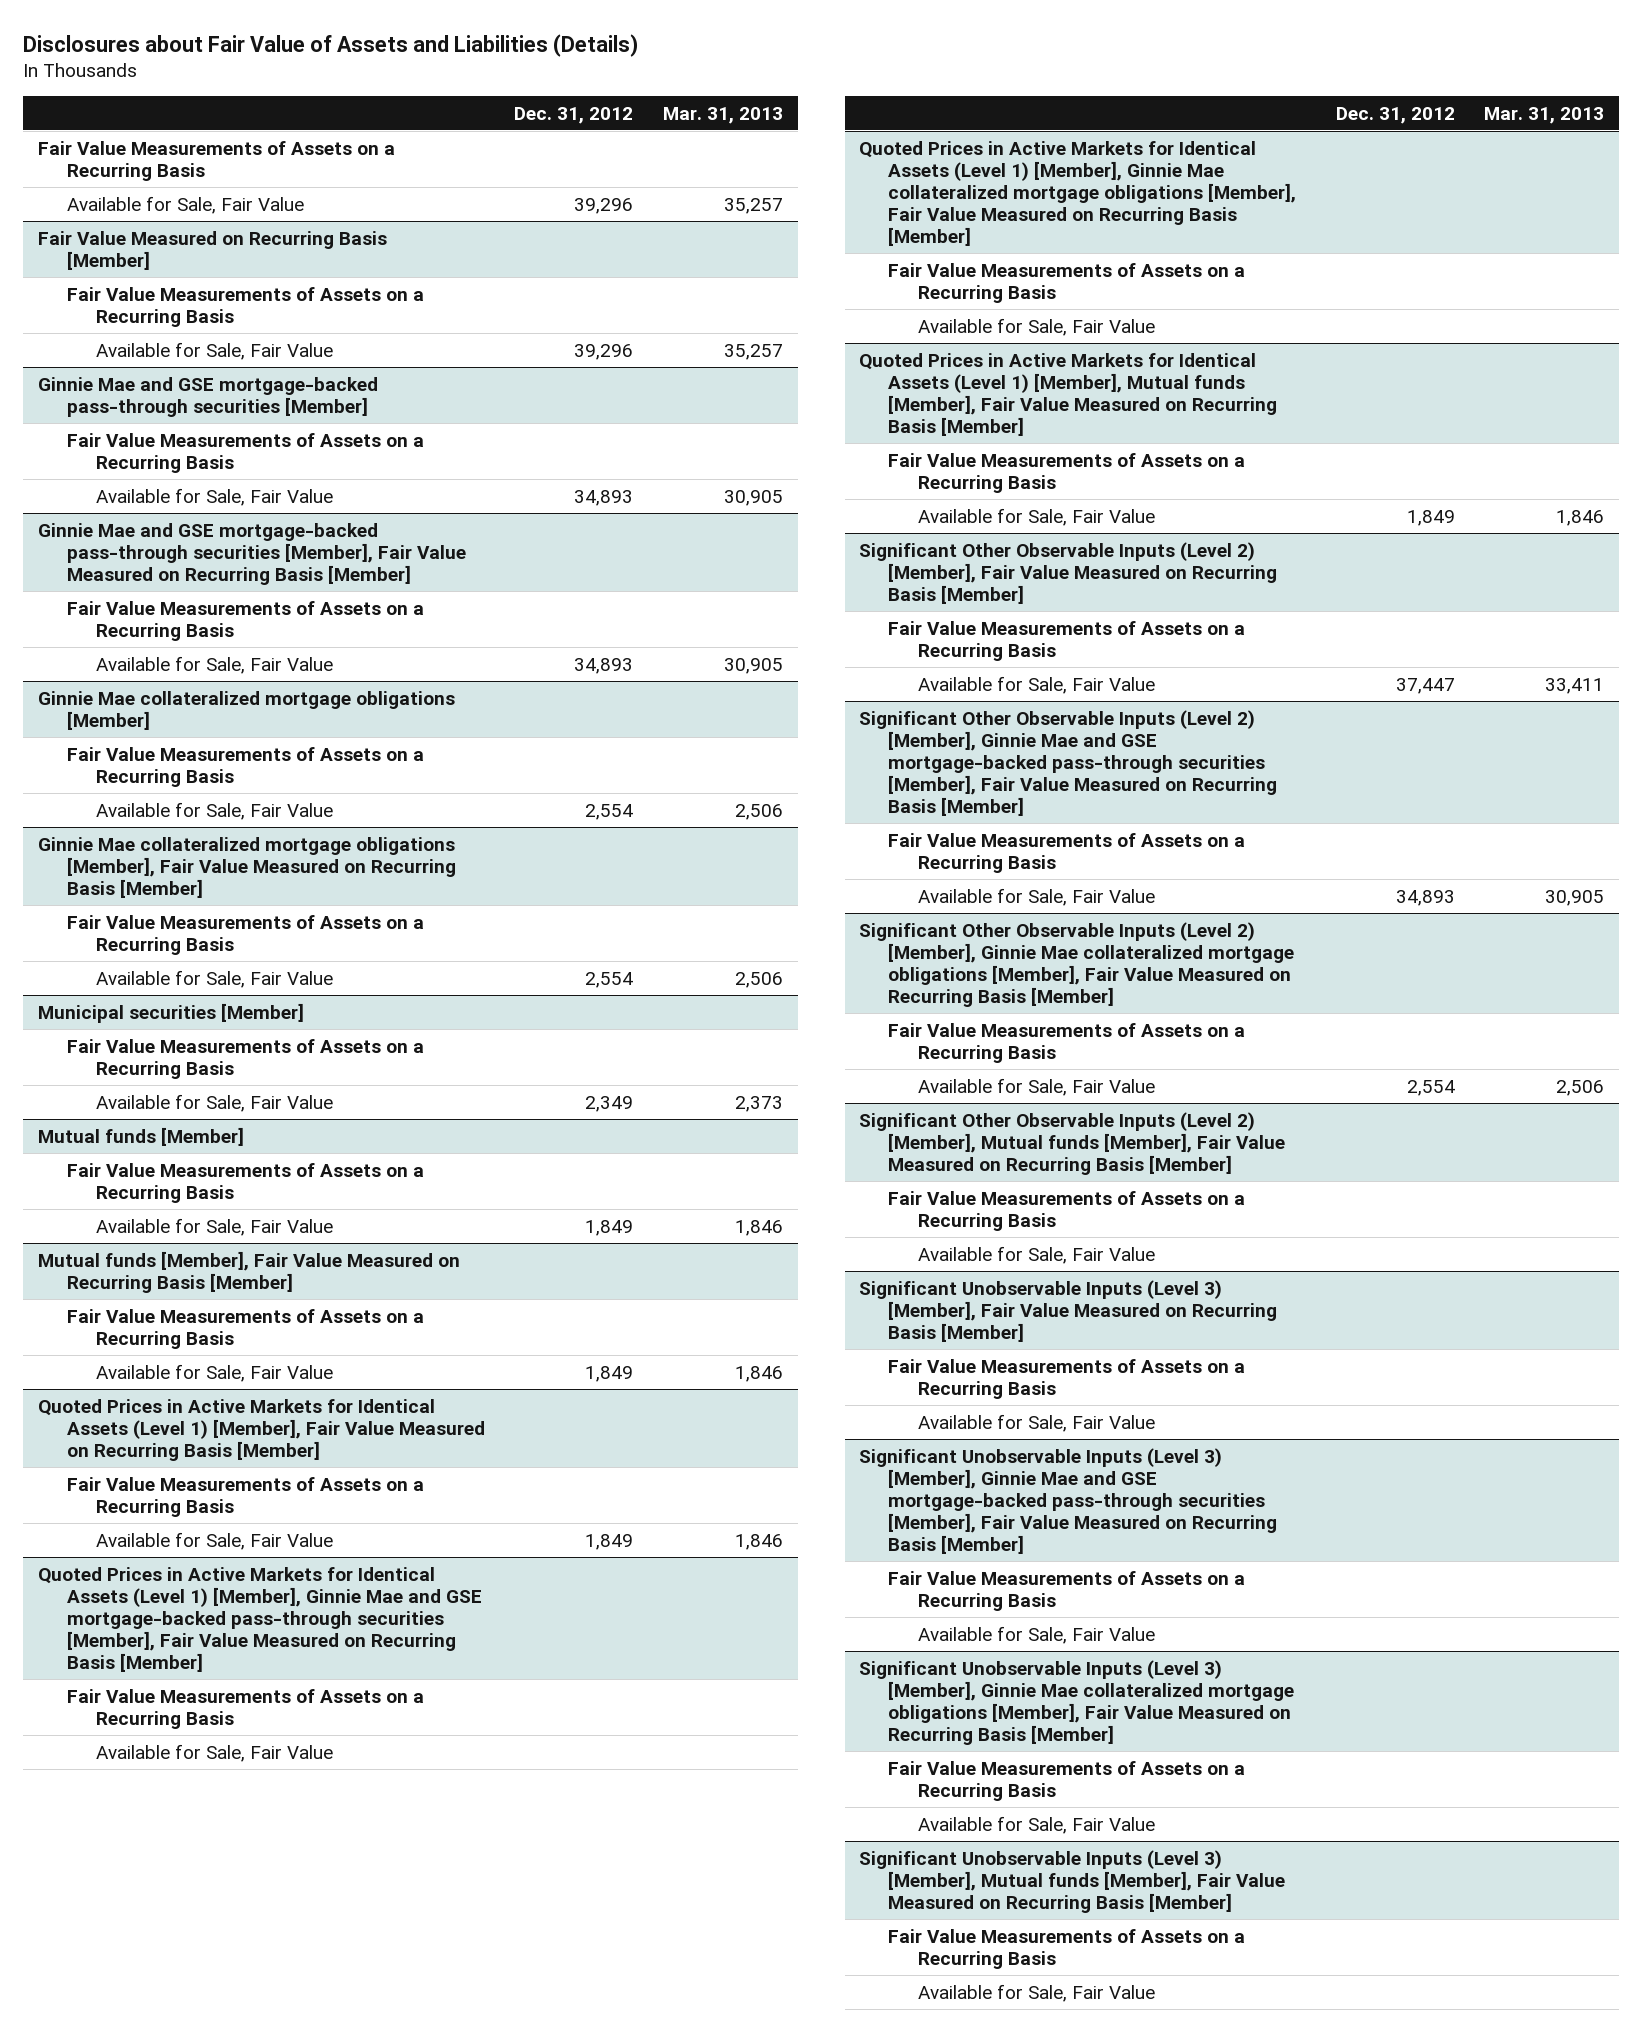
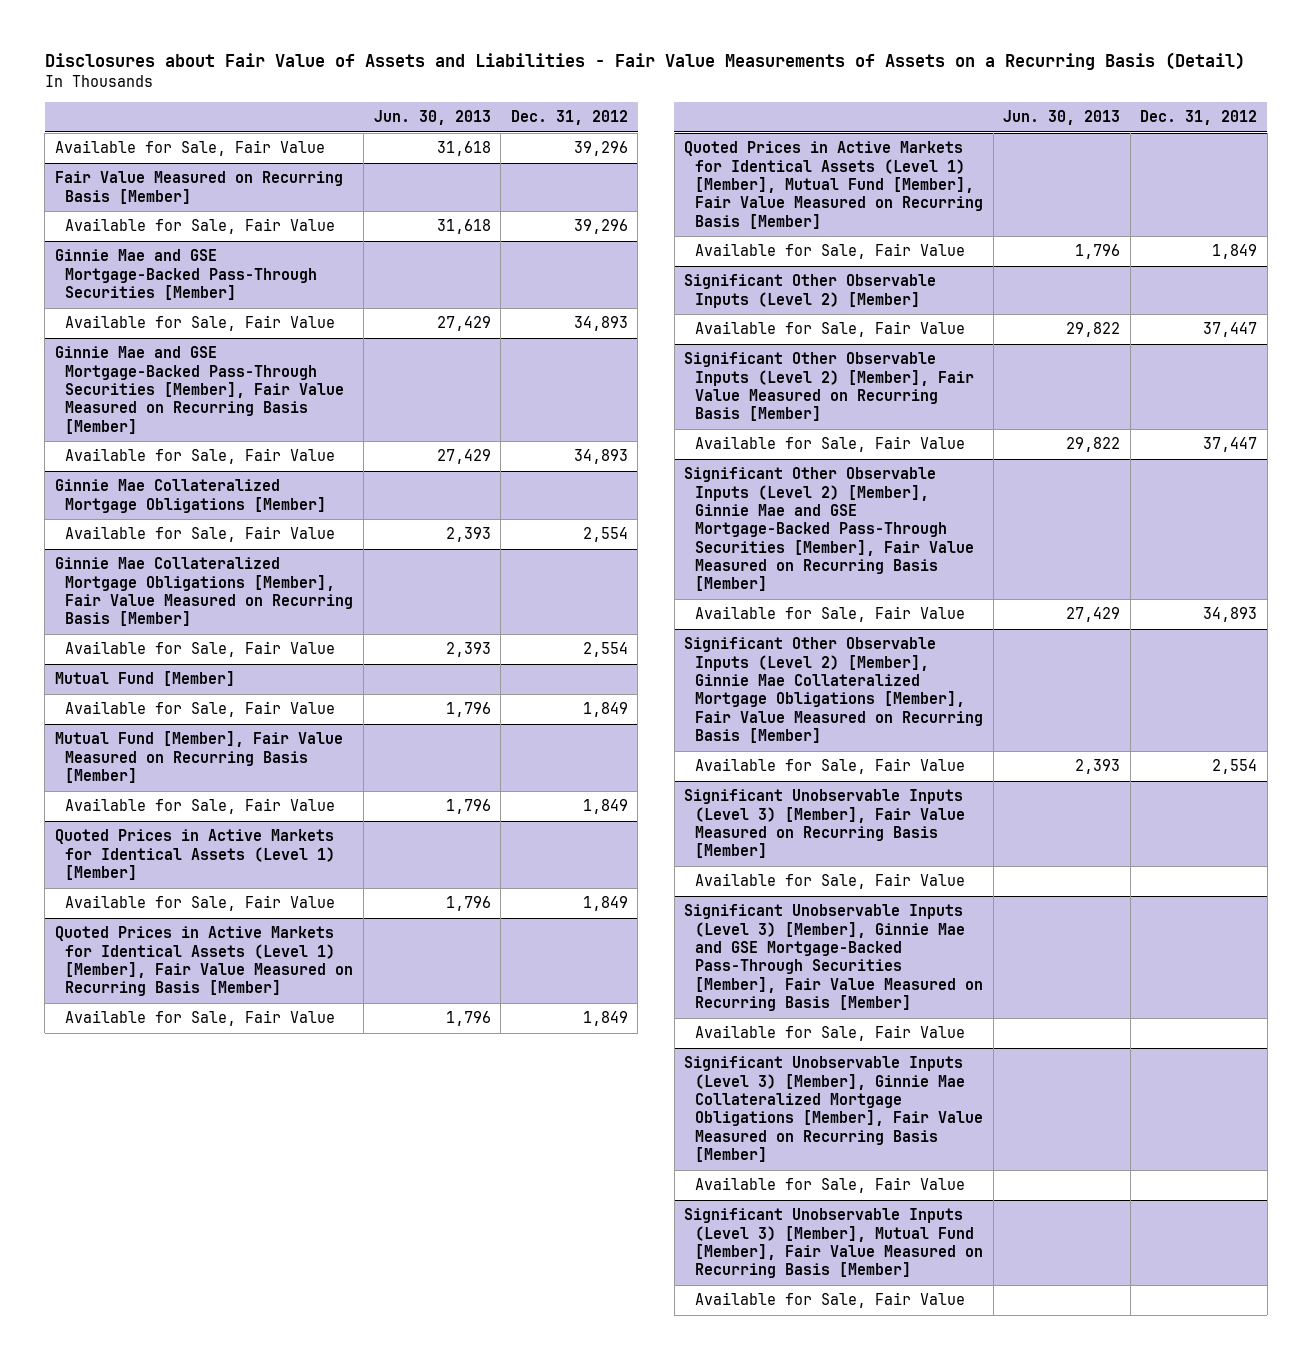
[23,34,639,58] Disclosures about Fair Value of Assets and Liabilities (Details) -> [44,52,1245,71] Disclosures about Fair Value of Assets and Liabilities - Fair Value Measurements of Assets on a Recurring Basis (Detail)
[662,106,783,124] Mar. 31, 2013 -> none
none -> [373,110,491,126] Jun. 30, 2013
[37,140,395,181] Fair Value Measurements of Assets on a Recurring Basis -> none
[66,286,424,327] Fair Value Measurements of Assets on a Recurring Basis -> none
[66,432,424,473] Fair Value Measurements of Assets on a Recurring Basis -> none
[37,376,378,417] Ginnie Mae and GSE mortgage-backed pass-through securities [Member] -> [54,249,318,301] Ginnie Mae and GSE Mortgage-Backed Pass-Through Securities [Member]
[66,600,424,641] Fair Value Measurements of Assets on a Recurring Basis -> none
[37,522,466,585] Ginnie Mae and GSE mortgage-backed pass-through securities [Member], Fair Value Measured on Recurring Basis [Member] -> [54,346,345,434] Ginnie Mae and GSE Mortgage-Backed Pass-Through Securities [Member], Fair Value Measured on Recurring Basis [Member]
[66,746,424,787] Fair Value Measurements of Assets on a Recurring Basis -> none
[37,690,455,730] Ginnie Mae collateralized mortgage obligations [Member] -> [54,479,327,513] Ginnie Mae Collateralized Mortgage Obligations [Member]
[66,914,424,955] Fair Value Measurements of Assets on a Recurring Basis -> none
[37,836,456,898] Ginnie Mae collateralized mortgage obligations [Member], Fair Value Measured on Recurring Basis [Member] -> [54,557,354,627] Ginnie Mae Collateralized Mortgage Obligations [Member], Fair Value Measured on Recurring Basis [Member]
[37,1002,304,1023] Municipal securities [Member] -> none
[66,1038,424,1079] Fair Value Measurements of Assets on a Recurring Basis -> none
[96,1093,334,1112] Available for Sale, Fair Value -> none
[66,1162,424,1203] Fair Value Measurements of Assets on a Recurring Basis -> none
[37,1126,244,1146] Mutual funds [Member] -> [54,671,235,687] Mutual Fund [Member]
[66,1308,424,1349] Fair Value Measurements of Assets on a Recurring Basis -> none
[37,1250,460,1293] Mutual funds [Member], Fair Value Measured on Recurring Basis [Member] -> [54,731,343,784] Mutual Fund [Member], Fair Value Measured on Recurring Basis [Member]
none -> [54,829,336,881] Quoted Prices in Active Markets for Identical Assets (Level 1) [Member]
none -> [65,895,336,912] Available for Sale, Fair Value
[66,1476,424,1517] Fair Value Measurements of Assets on a Recurring Basis -> none
[37,1566,482,1672] Quoted Prices in Active Markets for Identical Assets (Level 1) [Member], Ginnie Mae and GSE mortgage-backed pass-through securities [Member], Fair Value Measured on Recurring Basis [Member] -> none
[66,1688,424,1729] Fair Value Measurements of Assets on a Recurring Basis -> none
[96,1743,334,1762] Available for Sale, Fair Value -> none
[859,140,1297,246] Quoted Prices in Active Markets for Identical Assets (Level 1) [Member], Ginnie Mae collateralized mortgage obligations [Member], Fair Value Measured on Recurring Basis [Member] -> none
[888,262,1246,303] Fair Value Measurements of Assets on a Recurring Basis -> none
[917,317,1155,336] Available for Sale, Fair Value -> none
[888,452,1246,493] Fair Value Measurements of Assets on a Recurring Basis -> none
[859,352,1278,436] Quoted Prices in Active Markets for Identical Assets (Level 1) [Member], Mutual funds [Member], Fair Value Measured on Recurring Basis [Member] -> [684,141,984,229] Quoted Prices in Active Markets for Identical Assets (Level 1) [Member], Mutual Fund [Member], Fair Value Measured on Recurring Basis [Member]
none -> [684,274,937,308] Significant Other Observable Inputs (Level 2) [Member]
none -> [695,321,966,338] Available for Sale, Fair Value
[888,620,1246,661] Fair Value Measurements of Assets on a Recurring Basis -> none
[888,832,1246,873] Fair Value Measurements of Assets on a Recurring Basis -> none
[859,709,1278,816] Significant Other Observable Inputs (Level 2) [Member], Ginnie Mae and GSE mortgage-backed pass-through securities [Member], Fair Value Measured on Recurring Basis [Member] -> [684,467,975,592] Significant Other Observable Inputs (Level 2) [Member], Ginnie Mae and GSE Mortgage-Backed Pass-Through Securities [Member], Fair Value Measured on Recurring Basis [Member]
[888,1022,1246,1063] Fair Value Measurements of Assets on a Recurring Basis -> none
[859,921,1295,1007] Significant Other Observable Inputs (Level 2) [Member], Ginnie Mae collateralized mortgage obligations [Member], Fair Value Measured on Recurring Basis [Member] -> [684,637,984,744] Significant Other Observable Inputs (Level 2) [Member], Ginnie Mae Collateralized Mortgage Obligations [Member], Fair Value Measured on Recurring Basis [Member]
[859,1111,1286,1175] Significant Other Observable Inputs (Level 2) [Member], Mutual funds [Member], Fair Value Measured on Recurring Basis [Member] -> none
[888,1190,1246,1231] Fair Value Measurements of Assets on a Recurring Basis -> none
[917,1245,1155,1264] Available for Sale, Fair Value -> none
[888,1358,1246,1399] Fair Value Measurements of Assets on a Recurring Basis -> none
[888,1570,1246,1611] Fair Value Measurements of Assets on a Recurring Basis -> none
[859,1447,1278,1554] Significant Unobservable Inputs (Level 3) [Member], Ginnie Mae and GSE mortgage-backed pass-through securities [Member], Fair Value Measured on Recurring Basis [Member] -> [684,904,984,1012] Significant Unobservable Inputs (Level 3) [Member], Ginnie Mae and GSE Mortgage-Backed Pass-Through Securities [Member], Fair Value Measured on Recurring Basis [Member]
[888,1760,1246,1801] Fair Value Measurements of Assets on a Recurring Basis -> none
[859,1659,1295,1745] Significant Unobservable Inputs (Level 3) [Member], Ginnie Mae collateralized mortgage obligations [Member], Fair Value Measured on Recurring Basis [Member] -> [684,1056,984,1163] Significant Unobservable Inputs (Level 3) [Member], Ginnie Mae Collateralized Mortgage Obligations [Member], Fair Value Measured on Recurring Basis [Member]
[888,1928,1246,1969] Fair Value Measurements of Assets on a Recurring Basis -> none
[859,1849,1286,1913] Significant Unobservable Inputs (Level 3) [Member], Mutual funds [Member], Fair Value Measured on Recurring Basis [Member] -> [684,1208,984,1279] Significant Unobservable Inputs (Level 3) [Member], Mutual Fund [Member], Fair Value Measured on Recurring Basis [Member]

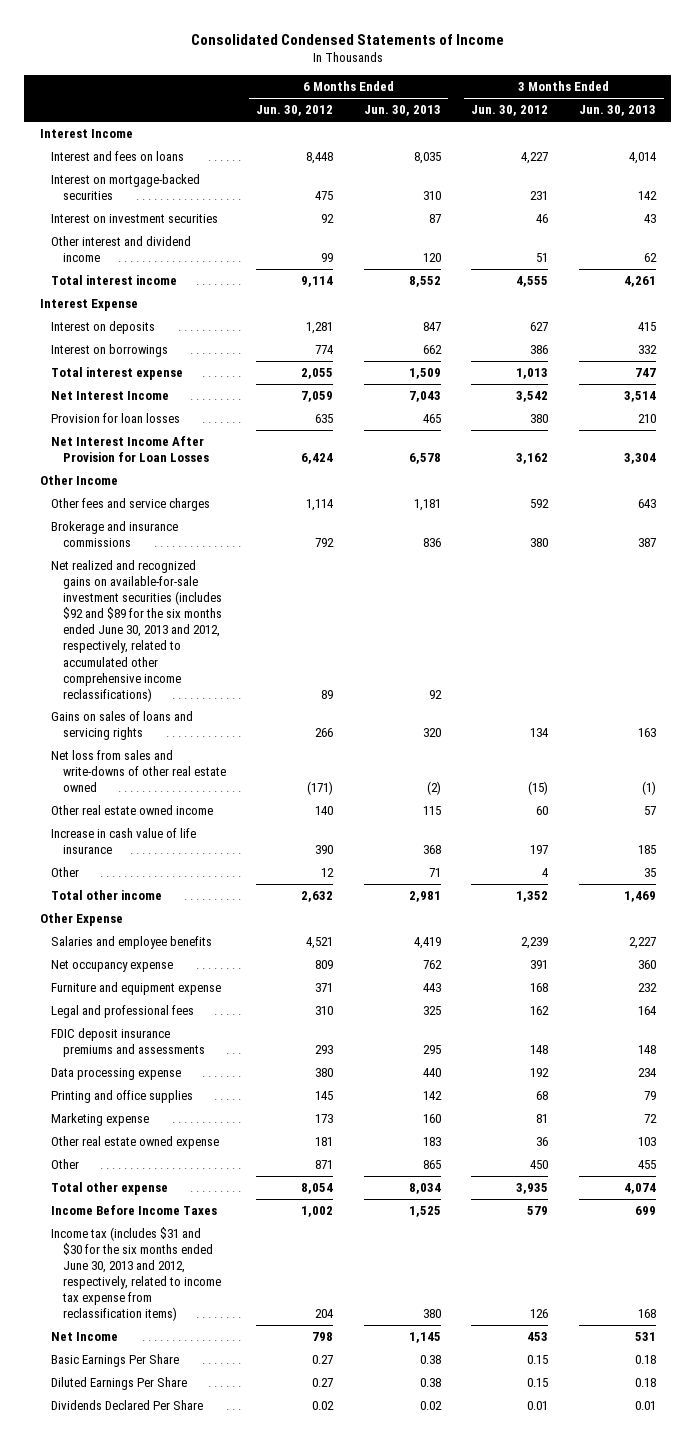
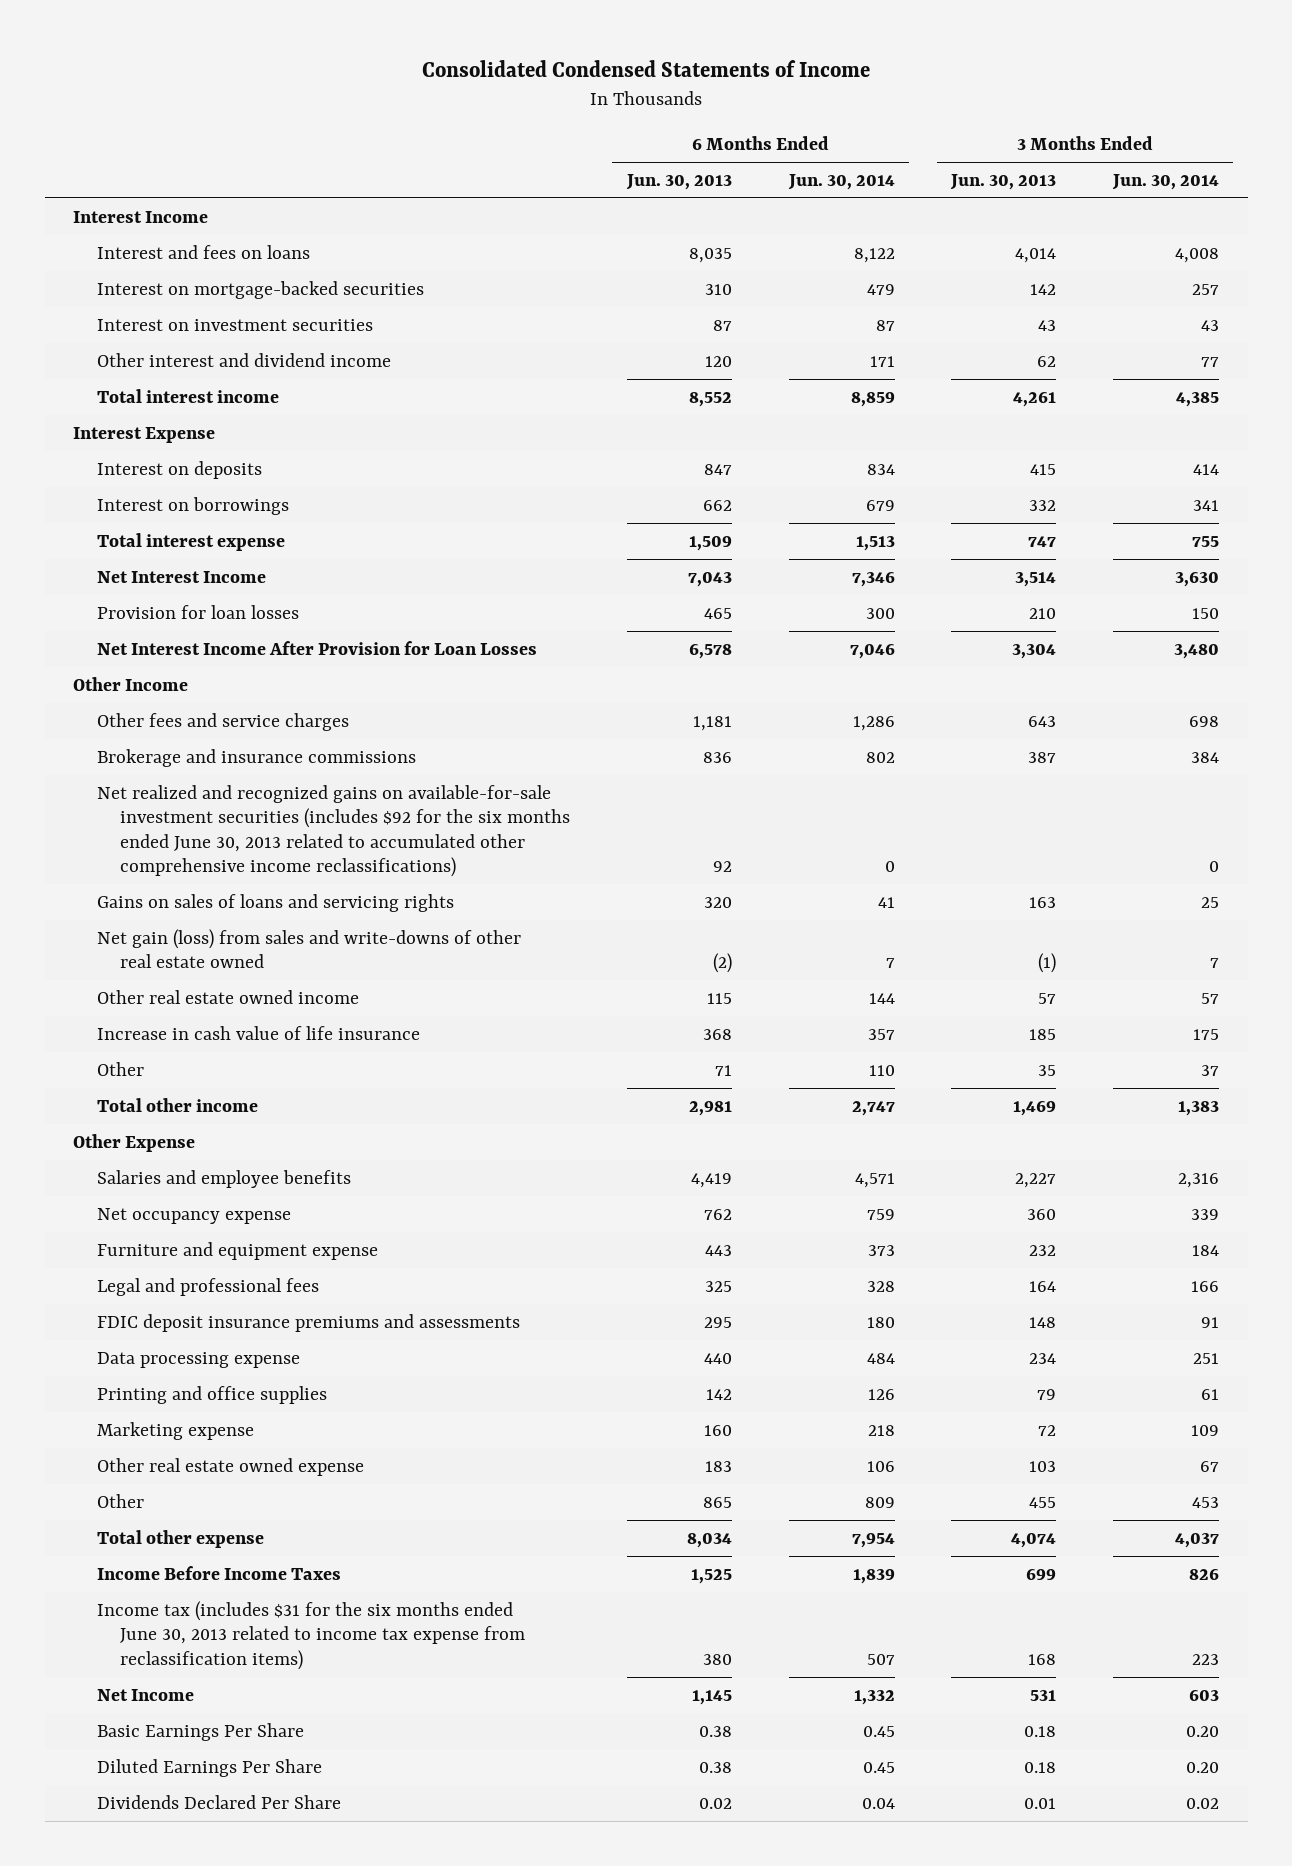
[256,105,334,117] Jun. 30, 2012 -> none
[471,105,549,117] Jun. 30, 2012 -> none
none -> [787,174,895,191] Jun. 30, 2014
none -> [1112,174,1220,191] Jun. 30, 2014
[51,560,222,702] Net realized and recognized gains on available-for-sale investment securities (includes $92 and $89 for the six months ended June 30, 2013 and 2012, respectively, related to accumulated other comprehensive income reclassifications) -> [96,784,570,878] Net realized and recognized gains on available-for-sale investment securities (includes $92 for the six months ended June 30, 2013 related to accumulated other comprehensive income reclassifications)
[51,750,226,793] Net loss from sales and write-downs of other real estate owned -> [96,928,521,969] Net gain (loss) from sales and write-downs of other real estate owned
[51,1227,221,1322] Income tax (includes $31 and $30 for the six months ended June 30, 2013 and 2012, respectively, related to income tax expense from reclassification items) -> [96,1600,525,1670] Income tax (includes $31 for the six months ended June 30, 2013 related to income tax expense from reclassification items)

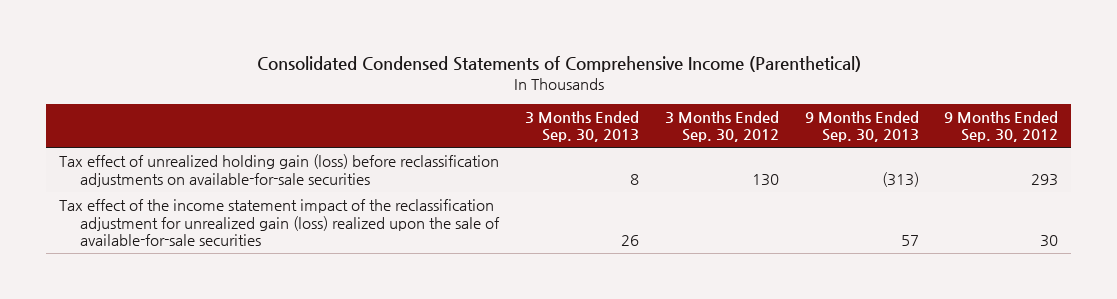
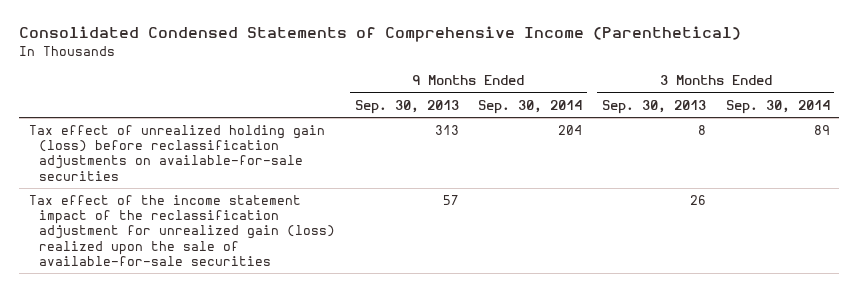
[664,111,779,143] 3 Months Ended Sep. 30, 2012 -> none
[944,111,1059,143] 9 Months Ended Sep. 30, 2012 -> none
none -> [478,99,583,114] Sep. 30, 2014
none -> [725,99,830,114] Sep. 30, 2014
[881,171,919,187] (313) -> [434,125,459,136] 313

